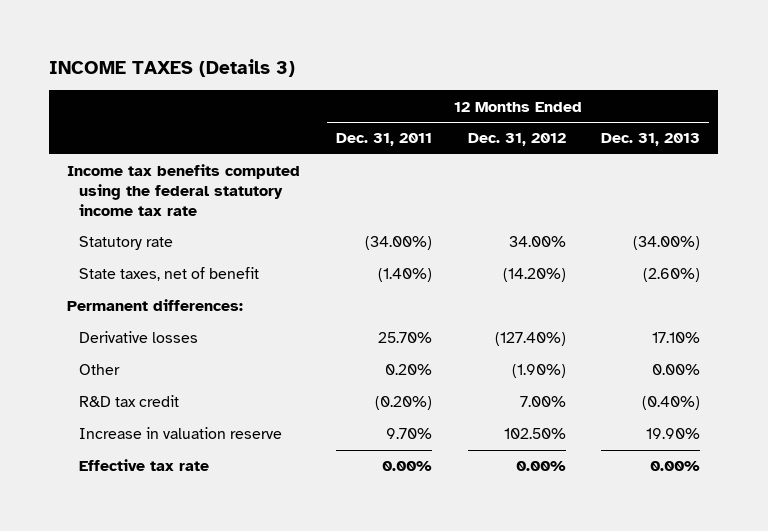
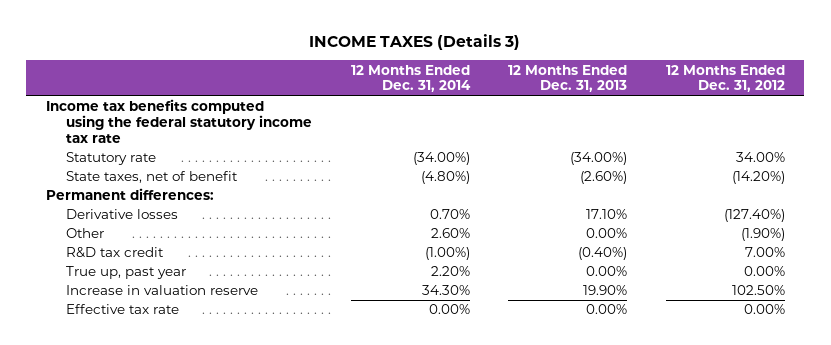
[335,133,432,147] Dec. 31, 2011 -> none
none -> [350,64,471,93] 12 Months Ended Dec. 31, 2014
none -> [65,266,186,280] True up, past year

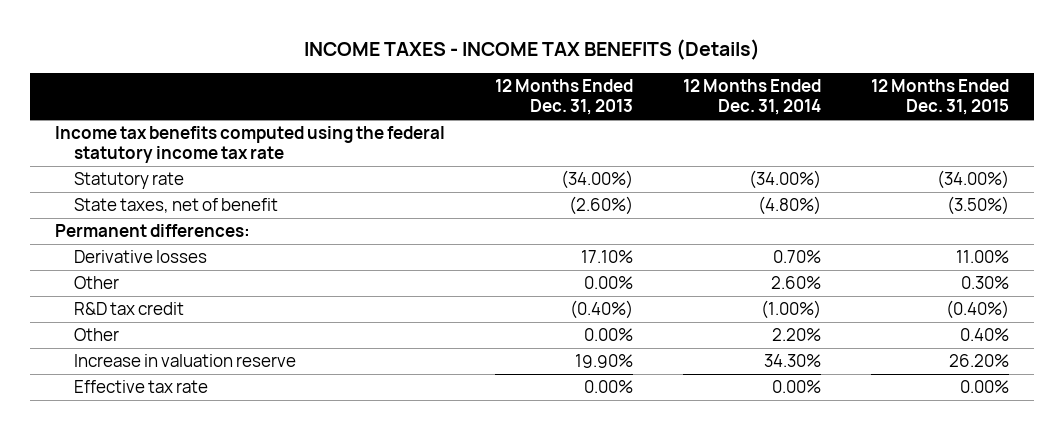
[309,33,521,50] INCOME TAXES (Details 3) -> [304,39,761,61] INCOME TAXES - INCOME TAX BENEFITS (Details)
[666,64,786,93] 12 Months Ended Dec. 31, 2012 -> none
none -> [871,79,1010,116] 12 Months Ended Dec. 31, 2015
[65,266,186,280] True up, past year -> none
none -> [73,328,119,342] Other

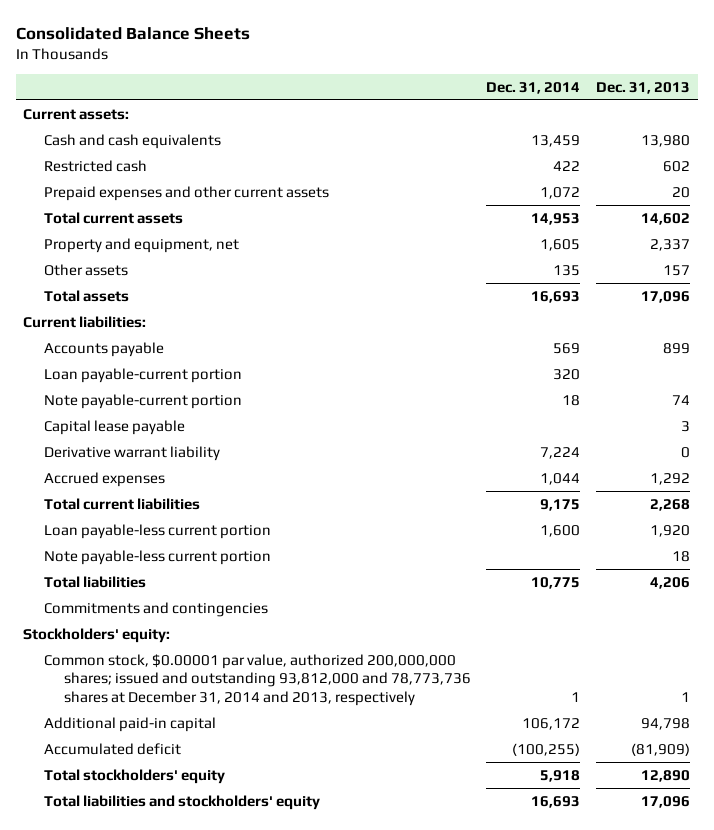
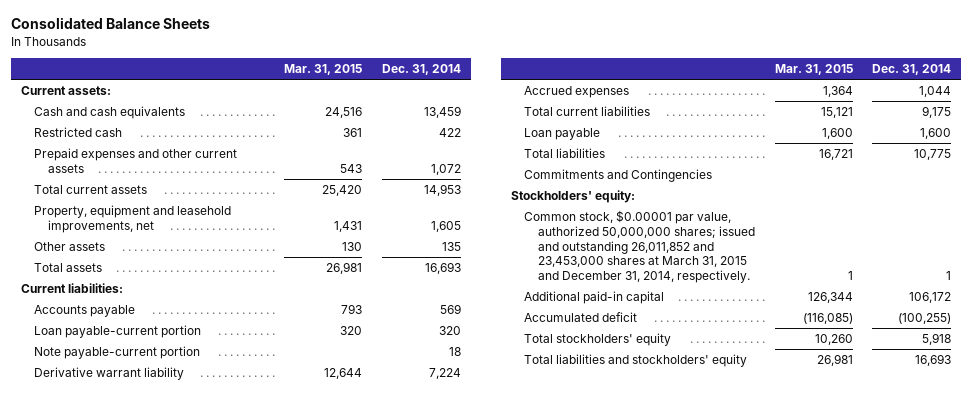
[596,81,691,94] Dec. 31, 2013 -> none
none -> [284,63,363,75] Mar. 31, 2015
[43,237,239,253] Property and equipment, net -> [34,205,232,233] Property, equipment and leasehold improvements, net
[43,419,185,435] Capital lease payable -> none
[43,549,271,565] Note payable-less current portion -> none
[43,523,271,539] Loan payable-less current portion -> [524,128,601,141] Loan payable
[43,601,268,617] Commitments and contingencies -> [524,169,713,183] Commitments and Contingencies
[43,653,471,707] Common stock, $0.00001 par value, authorized 200,000,000 shares; issued and outstanding 93,812,000 and 78,773,736 shares at December 31, 2014 and 2013, respectively -> [524,210,756,283] Common stock, $0.00001 par value, authorized 50,000,000 shares; issued and outstanding 26,011,852 and 23,453,000 shares at March 31, 2015 and December 31, 2014, respectively.

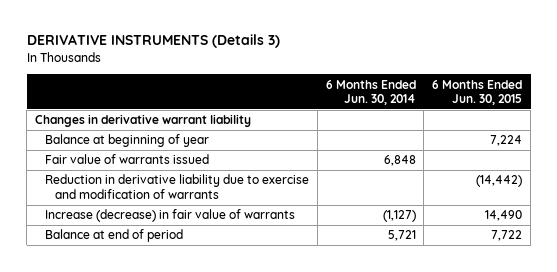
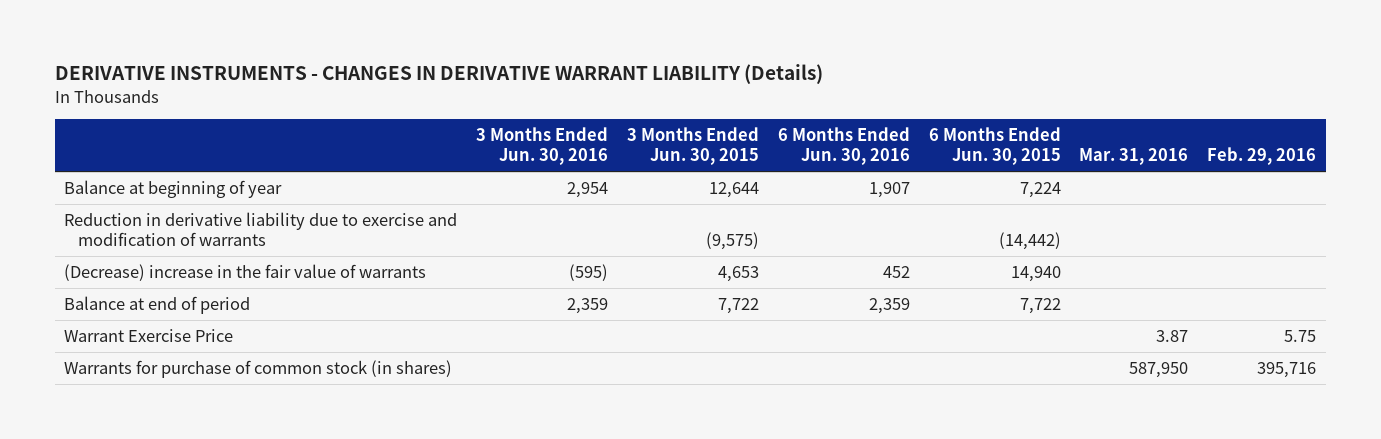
[26,34,280,49] DERIVATIVE INSTRUMENTS (Details 3) -> [54,64,823,85] DERIVATIVE INSTRUMENTS - CHANGES IN DERIVATIVE WARRANT LIABILITY (Details)
[325,79,416,105] 6 Months Ended Jun. 30, 2014 -> none
none -> [476,127,609,166] 3 Months Ended Jun. 30, 2016
none -> [626,127,759,166] 3 Months Ended Jun. 30, 2015
none -> [777,127,910,166] 6 Months Ended Jun. 30, 2016
none -> [1079,148,1189,166] Mar. 31, 2016
none -> [1207,147,1317,166] Feb. 29, 2016
[34,114,251,128] Changes in derivative warrant liability -> none
[45,154,210,165] Fair value of warrants issued -> none
[45,209,296,223] Increase (decrease) in fair value of warrants -> [64,263,427,281] (Decrease) increase in the fair value of warrants
[485,210,523,222] 14,490 -> [1010,265,1061,282] 14,940
none -> [64,328,234,342] Warrant Exercise Price
none -> [64,359,453,378] Warrants for purchase of common stock (in shares)

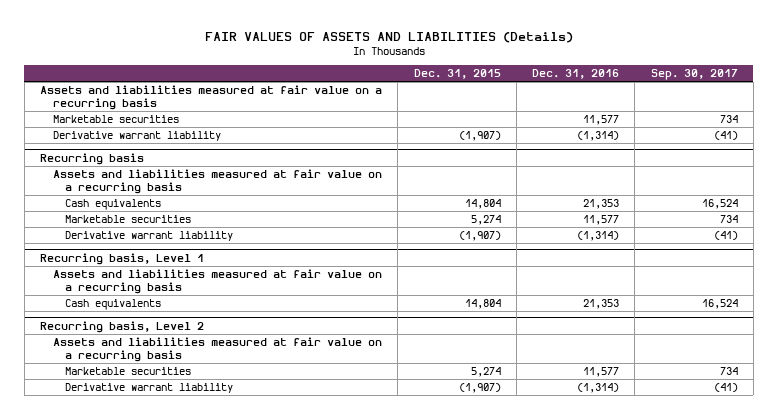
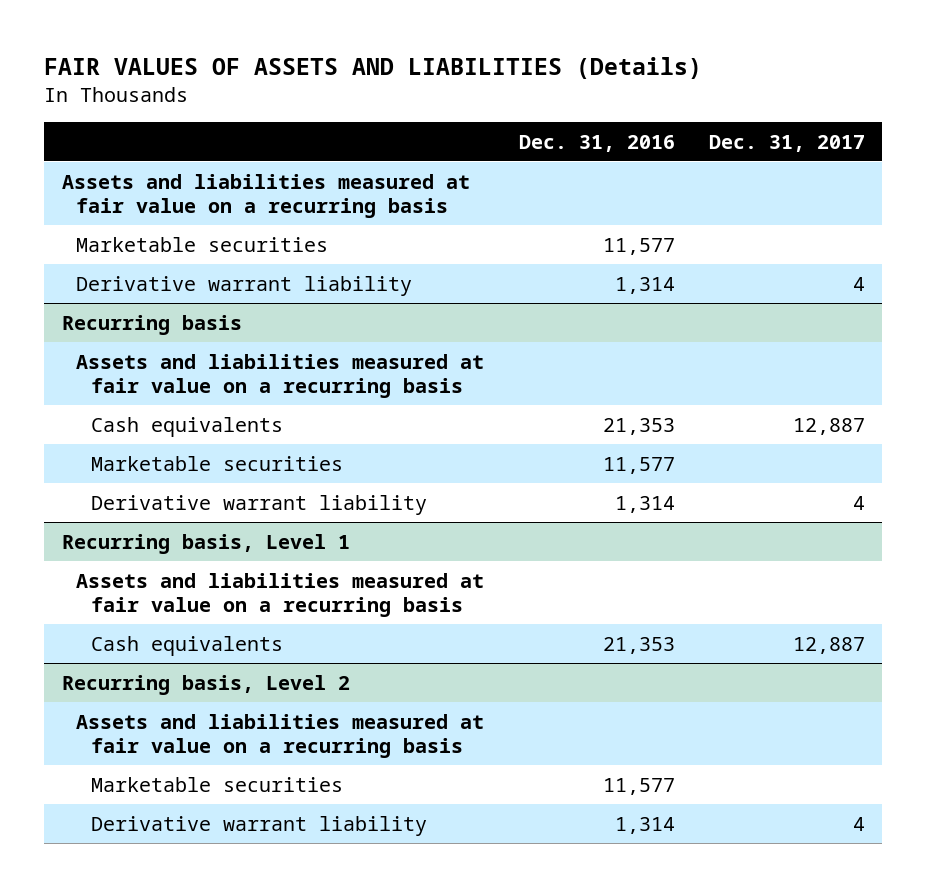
[413,69,501,80] Dec. 31, 2015 -> none
[650,69,738,81] Sep. 30, 2017 -> none
none -> [708,134,865,152] Dec. 31, 2017
[577,130,620,141] (1,314) -> [614,276,675,294] 1,314
[577,230,620,241] (1,314) -> [614,495,675,513] 1,314
[577,382,620,393] (1,314) -> [614,816,675,834] 1,314

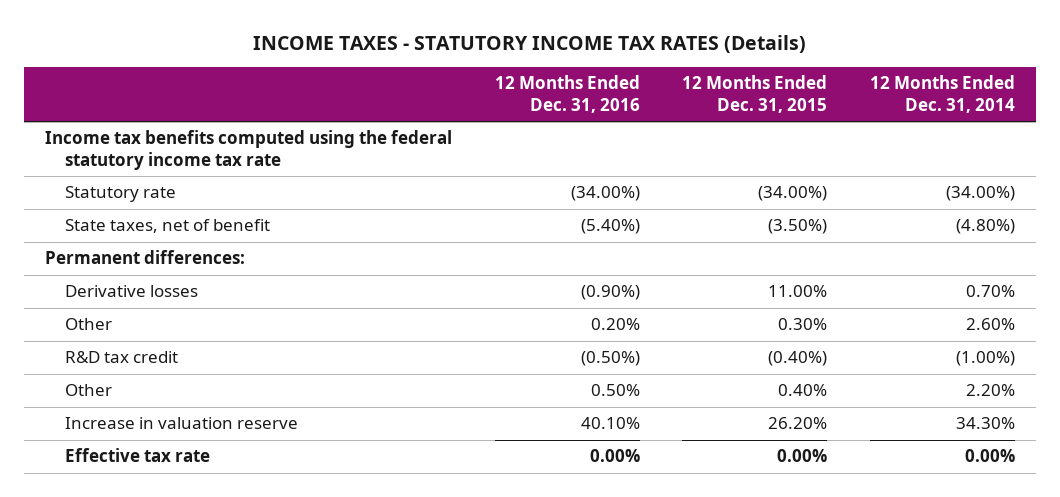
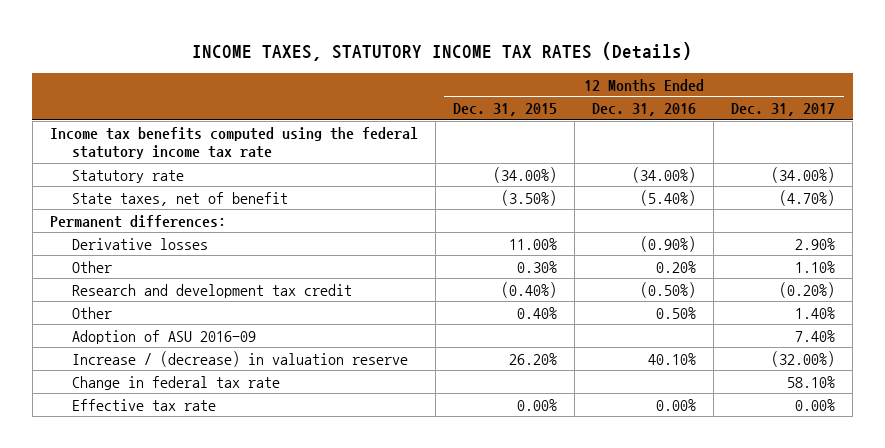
[252,34,806,53] INCOME TAXES - STATUTORY INCOME TAX RATES (Details) -> [192,41,693,61] INCOME TAXES, STATUTORY INCOME TAX RATES (Details)
[869,75,1015,114] 12 Months Ended Dec. 31, 2014 -> none
none -> [731,103,836,117] Dec. 31, 2017
[65,351,179,364] R&D tax credit -> [72,283,353,298] Research and development tax credit
none -> [72,329,257,344] Adoption of ASU 2016-09
[65,417,299,430] Increase in valuation reserve -> [72,350,409,367] Increase / (decrease) in valuation reserve
none -> [72,375,281,390] Change in federal tax rate

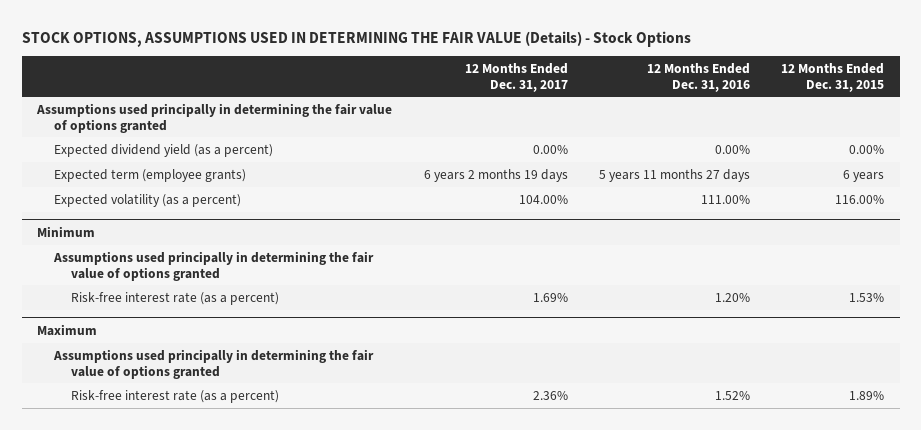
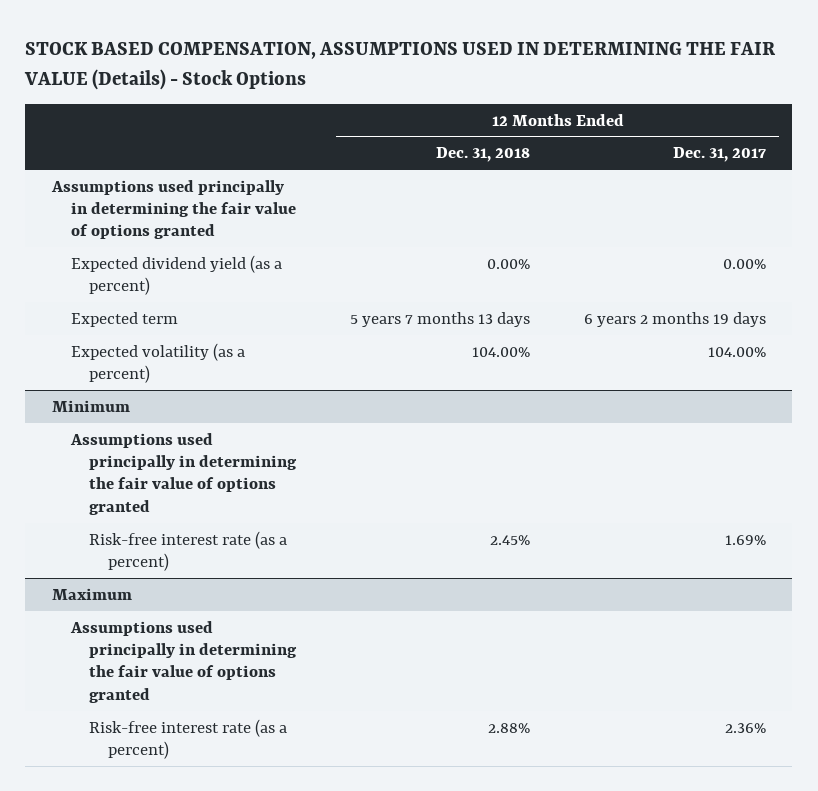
[21,30,691,47] STOCK OPTIONS, ASSUMPTIONS USED IN DETERMINING THE FAIR VALUE (Details) - Stock Options -> [24,42,777,90] STOCK BASED COMPENSATION, ASSUMPTIONS USED IN DETERMINING THE FAIR VALUE (Details) - Stock Options
[646,62,750,92] 12 Months Ended Dec. 31, 2016 -> none
[781,62,885,92] 12 Months Ended Dec. 31, 2015 -> none
none -> [435,147,530,163] Dec. 31, 2018
[54,168,247,182] Expected term (employee grants) -> [70,311,178,327] Expected term

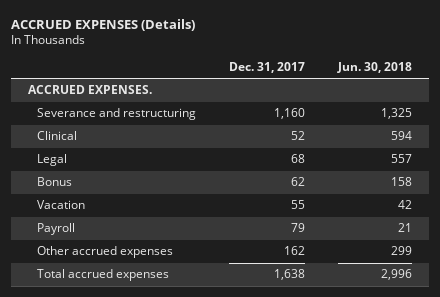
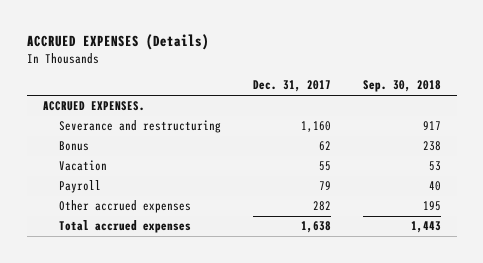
[337,61,413,73] Jun. 30, 2018 -> none
none -> [362,80,441,93] Sep. 30, 2018
[37,131,78,141] Clinical -> none
[37,154,68,167] Legal -> none
[284,246,306,256] 162 -> [312,201,331,212] 282

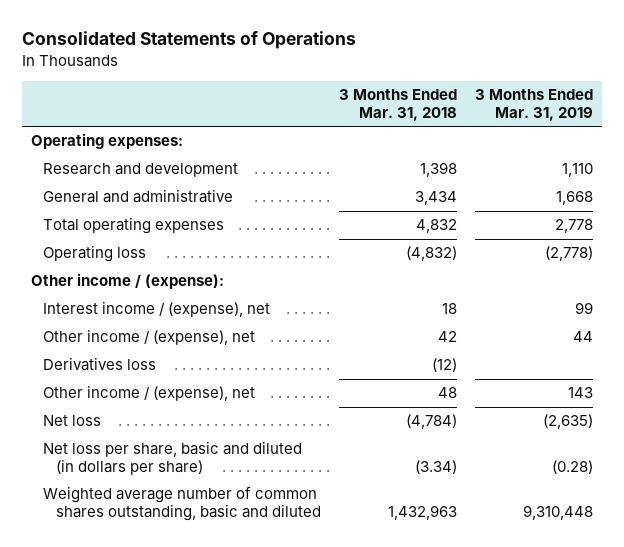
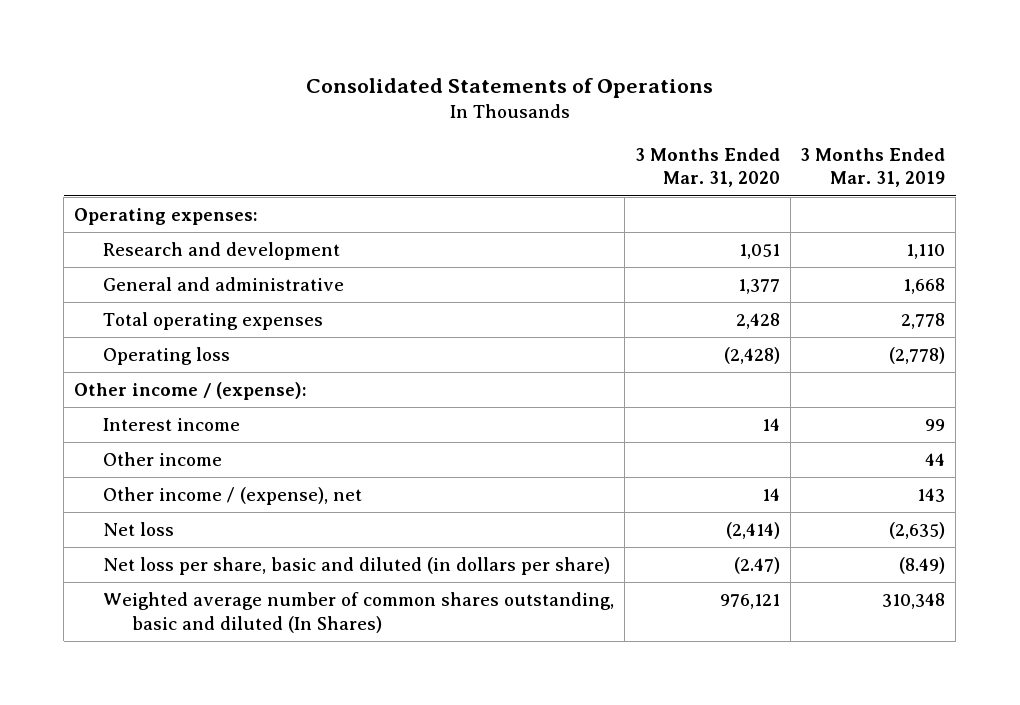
[338,89,457,121] 3 Months Ended Mar. 31, 2018 -> none
none -> [634,147,780,188] 3 Months Ended Mar. 31, 2020
[43,357,157,372] Derivatives loss -> none
[43,301,271,318] Interest income / (expense), net -> [103,418,241,432] Interest income
[43,329,256,346] Other income / (expense), net -> [103,452,223,467] Other income
[552,459,594,474] (0.28) -> [899,557,946,575] (8.49)
[43,486,321,521] Weighted average number of common shares outstanding, basic and diluted -> [103,592,615,633] Weighted average number of common shares outstanding, basic and diluted (In Shares)
[523,504,594,520] 9,310,448 -> [882,593,946,610] 310,348

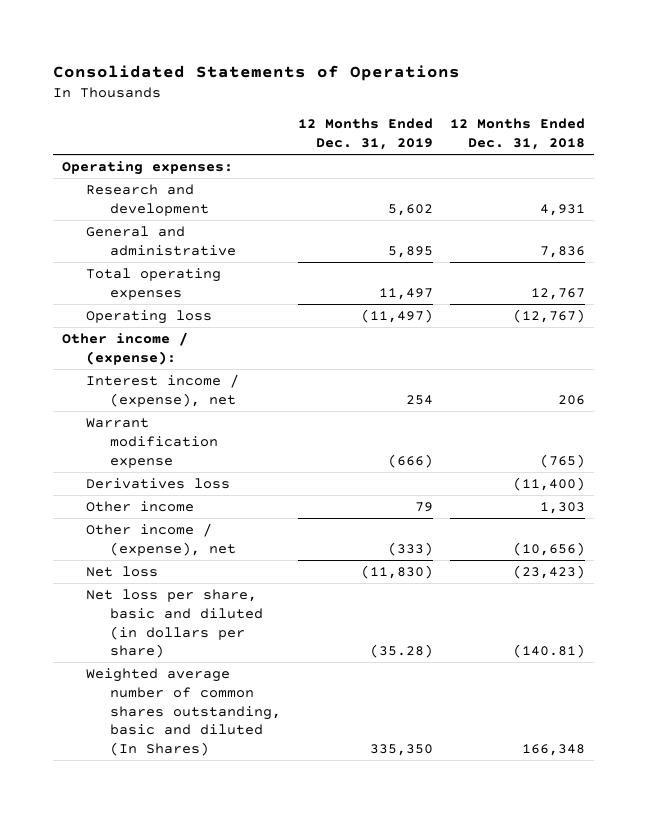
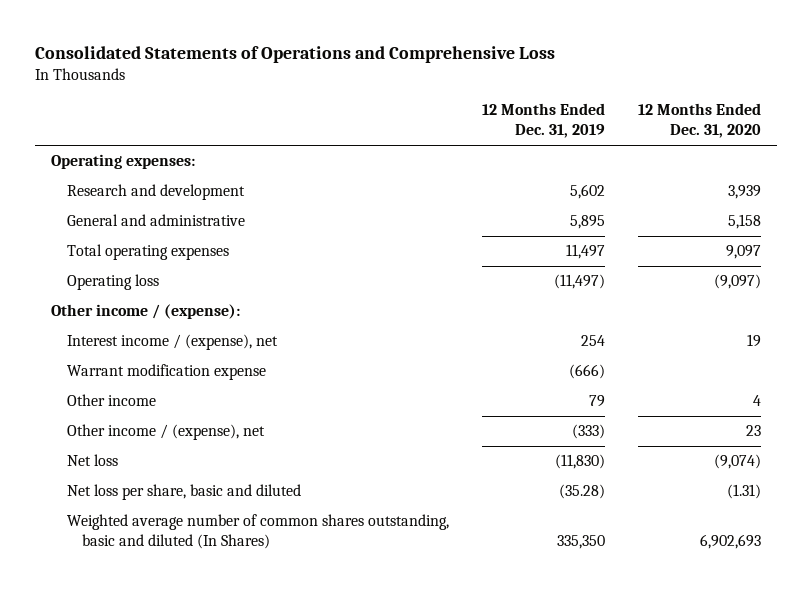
[53,64,461,81] Consolidated Statements of Operations -> [34,45,555,63] Consolidated Statements of Operations and Comprehensive Loss
[450,118,586,151] 12 Months Ended Dec. 31, 2018 -> none
none -> [637,103,761,139] 12 Months Ended Dec. 31, 2020
[85,478,230,490] Derivatives loss -> none
[85,589,263,659] Net loss per share, basic and diluted (in dollars per share) -> [66,484,301,501] Net loss per share, basic and diluted

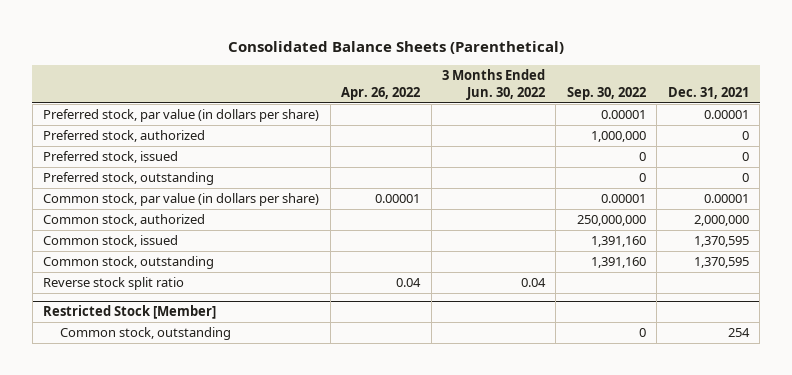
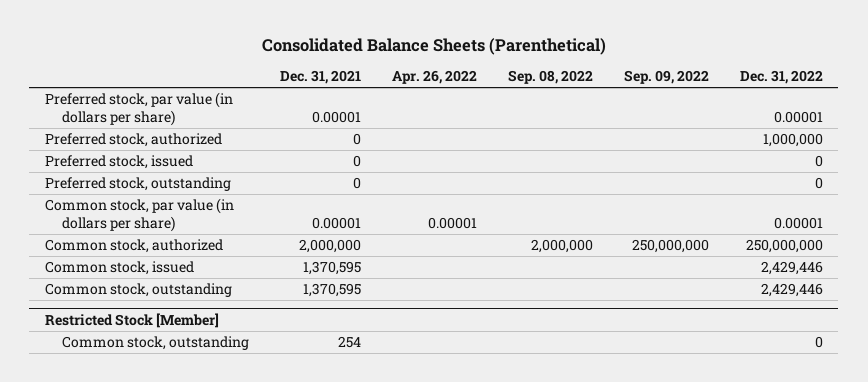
[442,69,546,101] 3 Months Ended Jun. 30, 2022 -> none
[566,87,646,101] Sep. 30, 2022 -> none
none -> [508,70,594,85] Sep. 08, 2022
none -> [624,70,710,85] Sep. 09, 2022
none -> [739,70,823,85] Dec. 31, 2022
[43,277,185,291] Reverse stock split ratio -> none

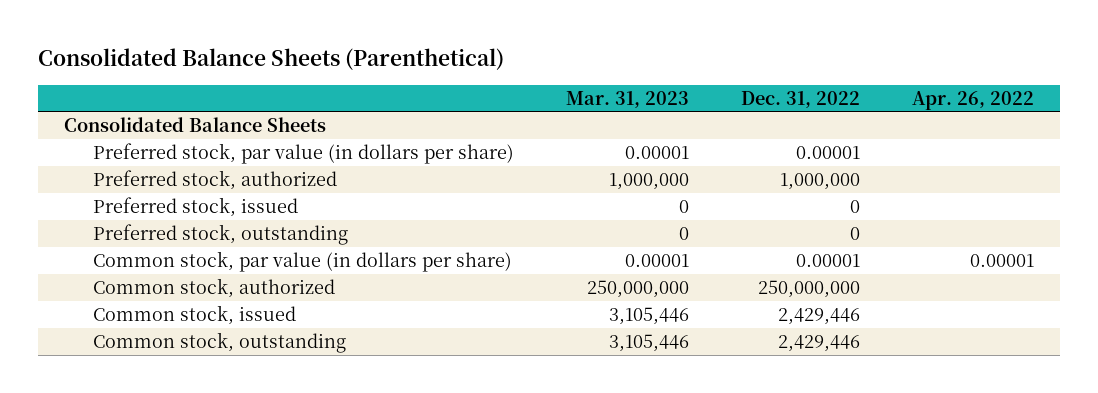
[280,70,362,85] Dec. 31, 2021 -> none
[508,70,594,85] Sep. 08, 2022 -> none
[624,70,710,85] Sep. 09, 2022 -> none
none -> [566,90,690,108] Mar. 31, 2023
none -> [64,117,327,133] Consolidated Balance Sheets
[44,312,219,328] Restricted Stock [Member] -> none
[62,336,250,351] Common stock, outstanding -> none

